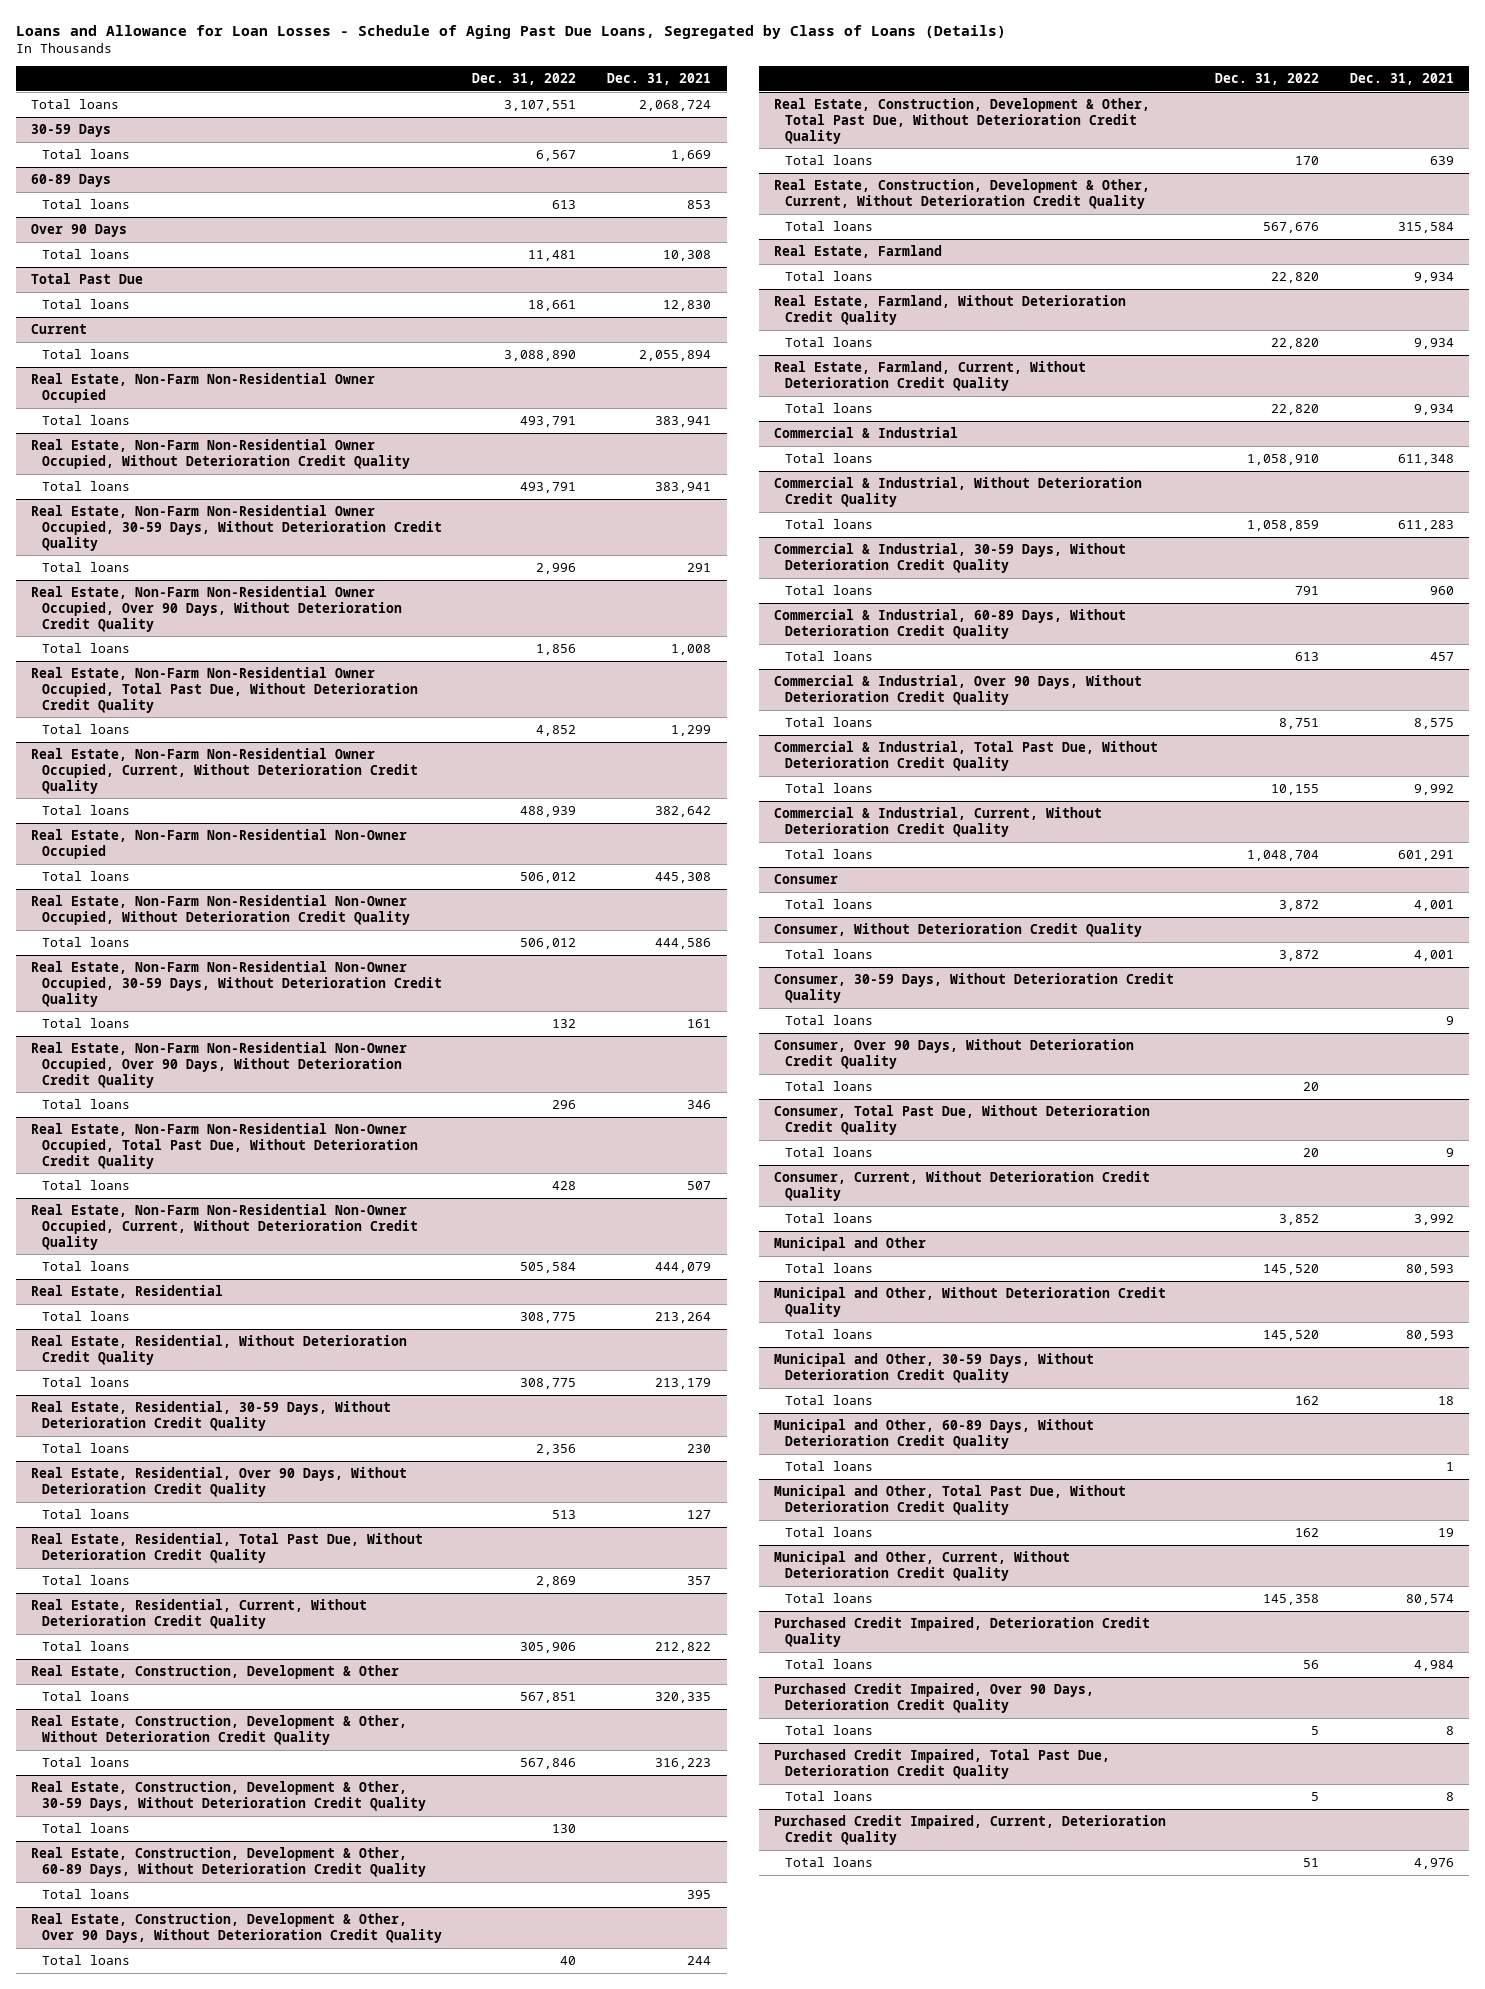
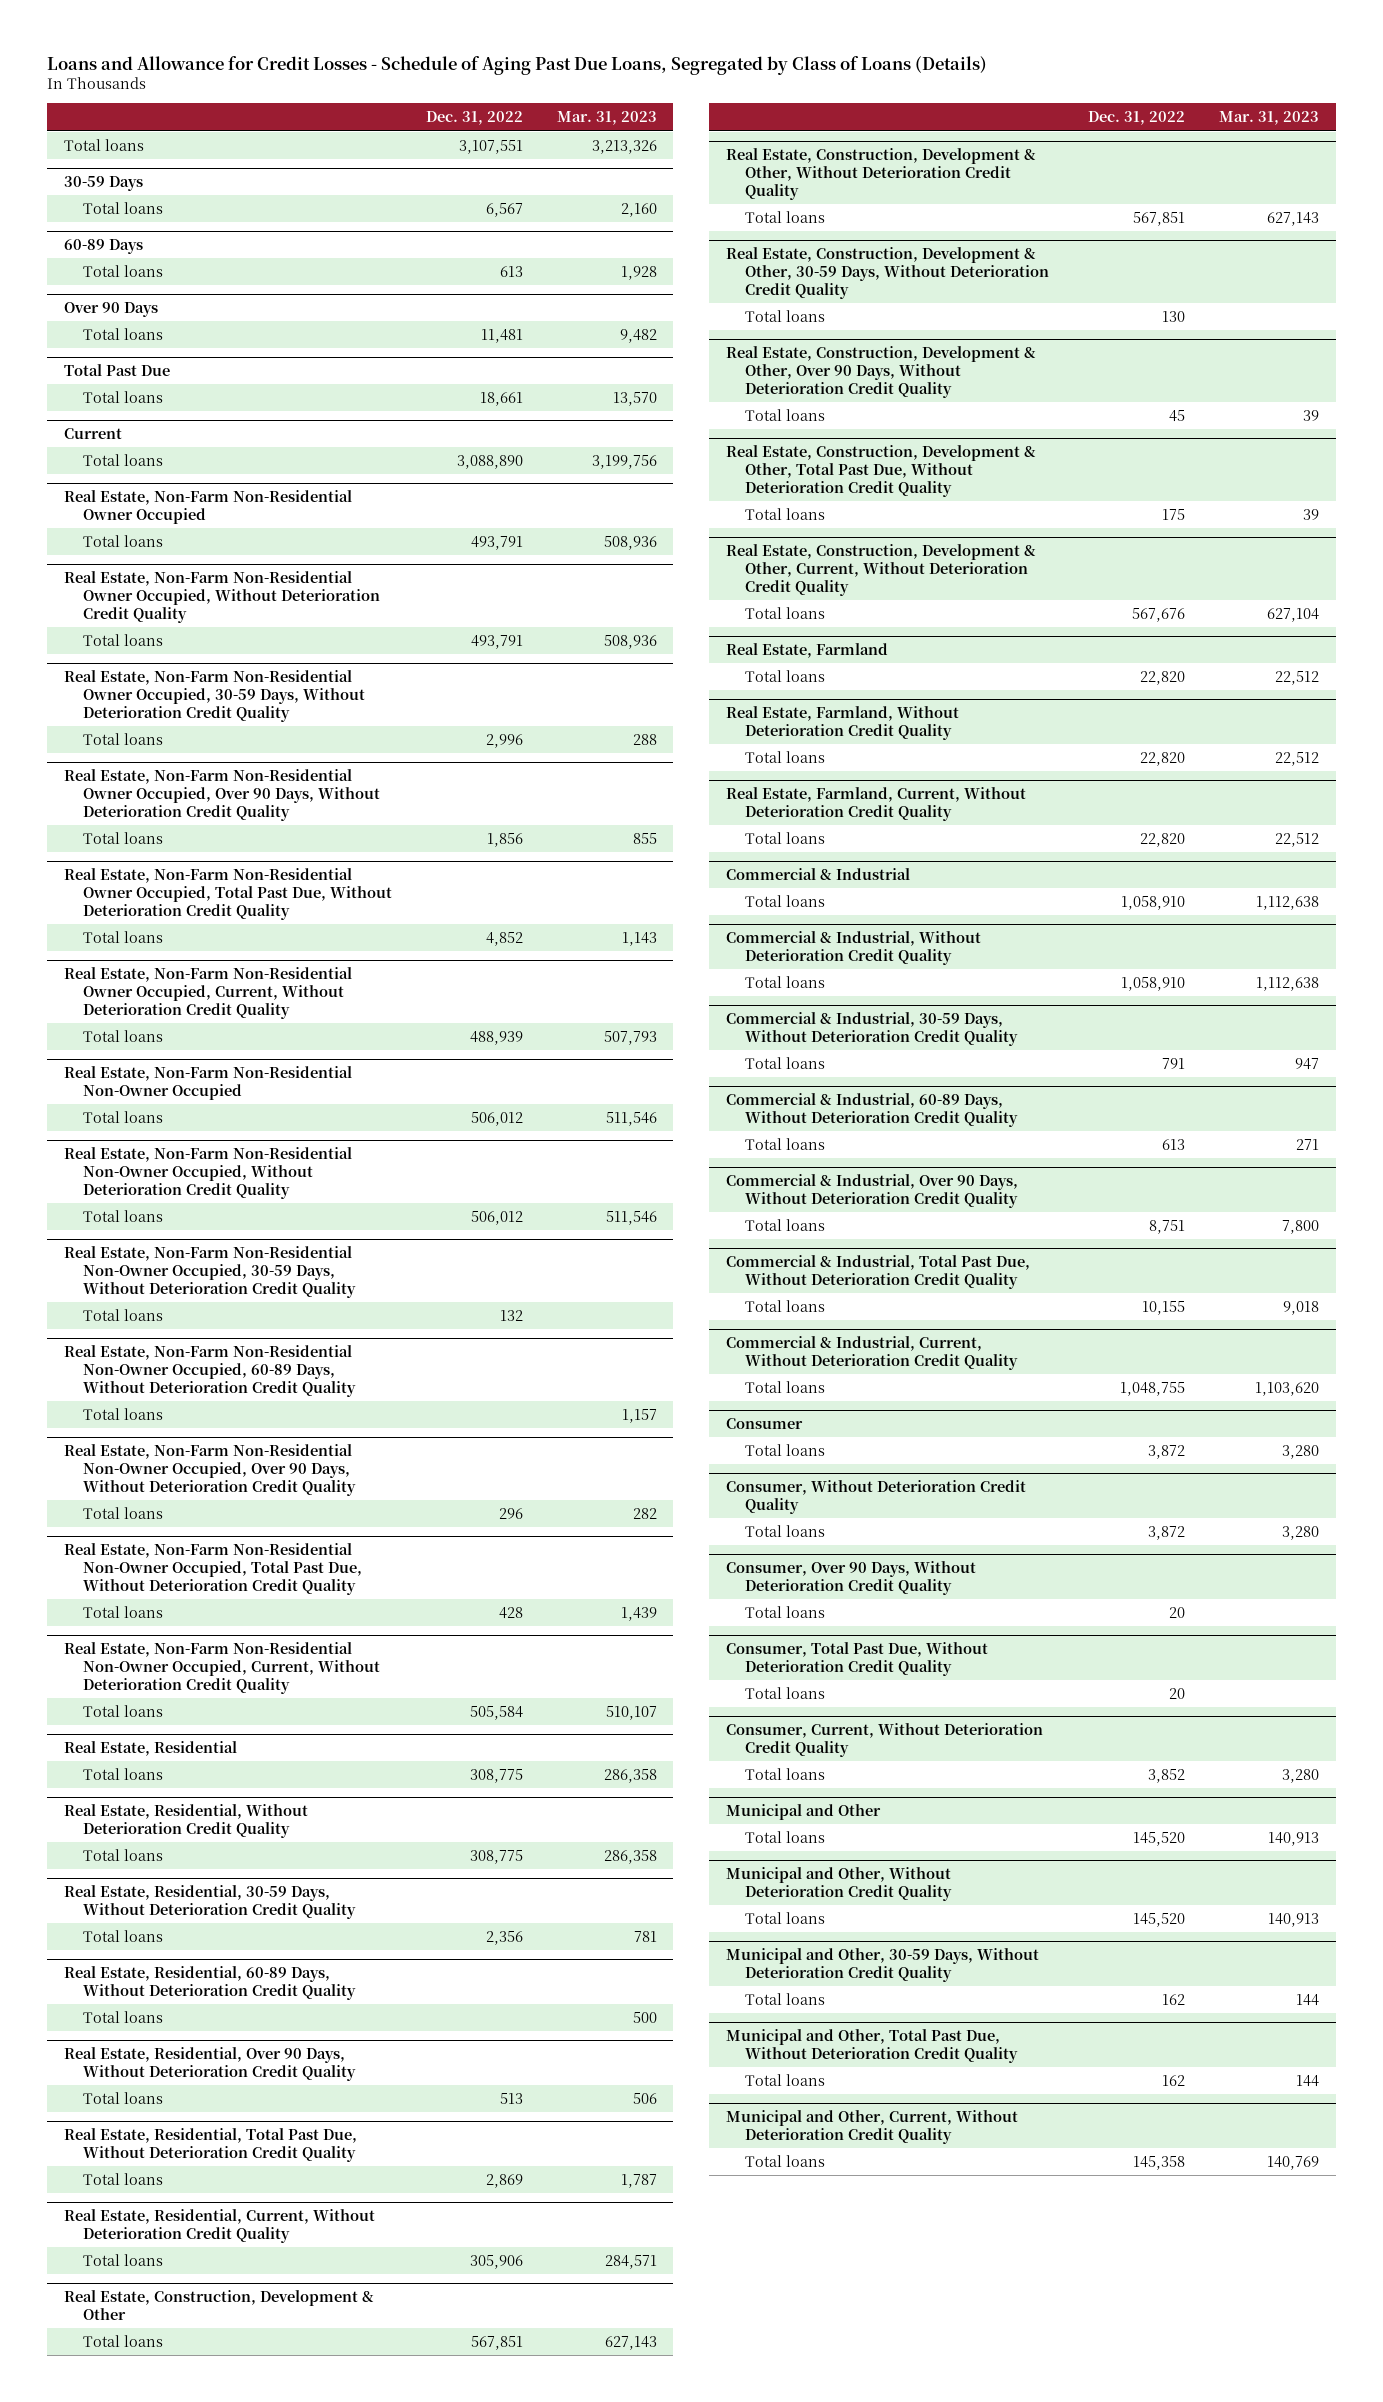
[15,24,1006,39] Loans and Allowance for Loan Losses - Schedule of Aging Past Due Loans, Segregated by Class of Loans (Details) -> [47,55,988,75] Loans and Allowance for Credit Losses - Schedule of Aging Past Due Loans, Segregated by Class of Loans (Details)
[607,72,712,85] Dec. 31, 2021 -> none
none -> [556,111,657,126] Mar. 31, 2023
none -> [64,1344,357,1398] Real Estate, Non-Farm Non-Residential Non-Owner Occupied, 60-89 Days, Without Deterioration Credit Quality
none -> [83,1407,164,1420] Total loans
none -> [64,1965,357,2001] Real Estate, Residential, 60-89 Days, Without Deterioration Credit Quality
none -> [83,2010,164,2023] Total loans
[520,1758,577,1770] 567,846 -> [1133,211,1186,226] 567,851
[31,1847,426,1877] Real Estate, Construction, Development & Other, 60-89 Days, Without Deterioration Credit Quality -> none
[41,1889,130,1900] Total loans -> none
[560,1956,577,1966] 40 -> [1169,409,1186,422] 45
[1295,156,1320,166] 170 -> [1162,508,1186,520] 175
[1247,520,1320,532] 1,058,859 -> [1121,976,1186,991] 1,058,910
[1247,850,1320,862] 1,048,704 -> [1120,1381,1186,1396] 1,048,755
[773,973,1174,1003] Consumer, 30-59 Days, Without Deterioration Credit Quality -> none
[784,1015,873,1026] Total loans -> none
[773,1419,1094,1449] Municipal and Other, 60-89 Days, Without Deterioration Credit Quality -> none
[784,1461,873,1472] Total loans -> none
[773,1617,1150,1647] Purchased Credit Impaired, Deterioration Credit Quality -> none
[784,1659,873,1670] Total loans -> none
[773,1683,1094,1713] Purchased Credit Impaired, Over 90 Days, Deterioration Credit Quality -> none
[784,1725,873,1736] Total loans -> none
[773,1749,1110,1779] Purchased Credit Impaired, Total Past Due, Deterioration Credit Quality -> none
[784,1791,873,1802] Total loans -> none
[773,1815,1166,1845] Purchased Credit Impaired, Current, Deterioration Credit Quality -> none
[784,1857,873,1868] Total loans -> none

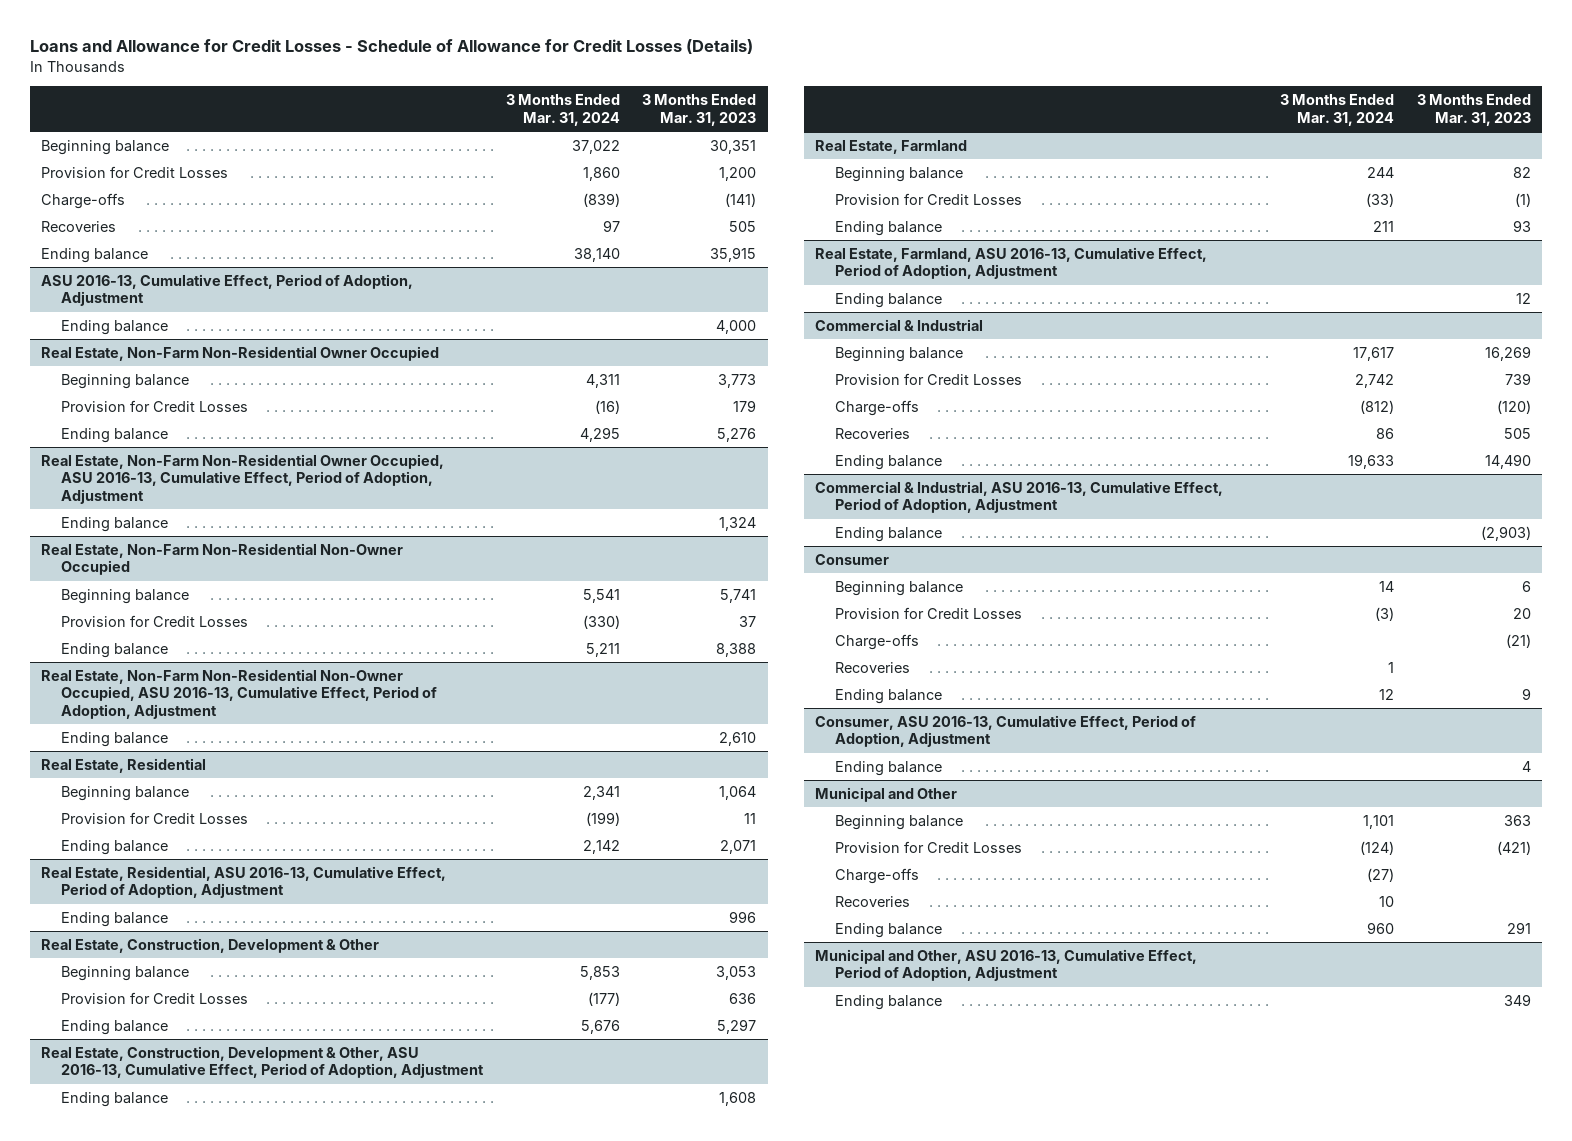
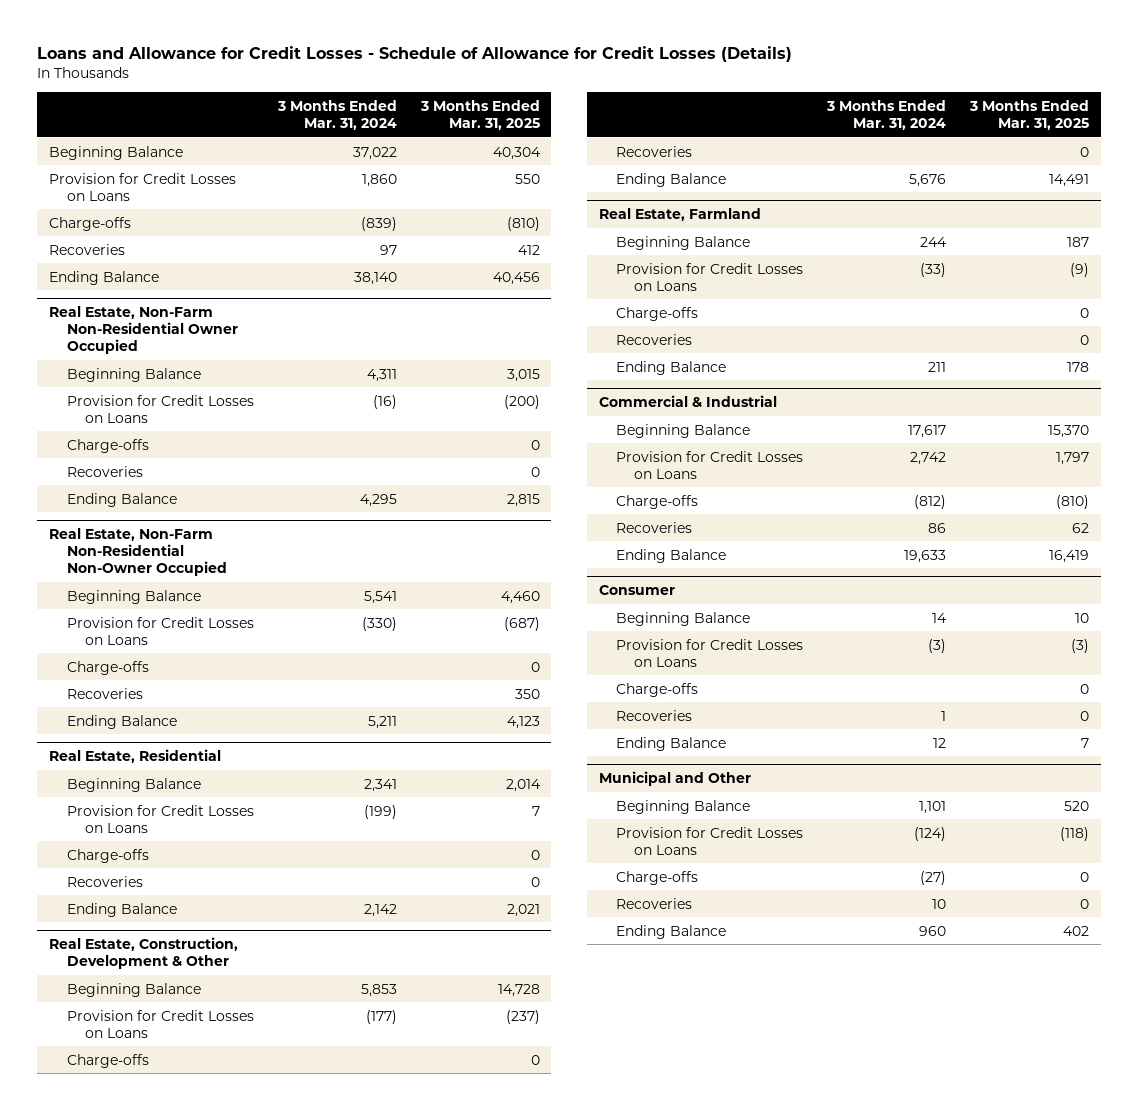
[642,94,757,126] 3 Months Ended Mar. 31, 2023 -> none
none -> [419,100,540,130] 3 Months Ended Mar. 31, 2025
[41,139,170,155] Beginning balance -> [49,145,184,160] Beginning Balance
[41,165,229,178] Provision for Credit Losses -> [49,172,237,201] Provision for Credit Losses on Loans
[41,273,414,307] ASU 2016-13, Cumulative Effect, Period of Adoption, Adjustment -> none
[60,319,168,335] Ending balance -> none
[41,247,149,263] Ending balance -> [49,270,160,285] Ending Balance
[41,453,445,504] Real Estate, Non-Farm Non-Residential Owner Occupied, ASU 2016-13, Cumulative Effect, Period of Adoption, Adjustment -> none
[60,516,168,532] Ending balance -> none
[60,373,189,389] Beginning balance -> [67,367,202,382] Beginning Balance
[60,399,248,412] Provision for Credit Losses -> [67,394,255,423] Provision for Credit Losses on Loans
none -> [67,438,150,453] Charge-offs
none -> [67,465,144,477] Recoveries
[60,427,168,443] Ending balance -> [67,492,178,507] Ending Balance
[41,668,437,719] Real Estate, Non-Farm Non-Residential Non-Owner Occupied, ASU 2016-13, Cumulative Effect, Period of Adoption, Adjustment -> none
[60,731,168,747] Ending balance -> none
[60,588,189,604] Beginning balance -> [67,589,202,604] Beginning Balance
[60,614,248,627] Provision for Credit Losses -> [67,616,255,645] Provision for Credit Losses on Loans
none -> [67,660,150,675] Charge-offs
none -> [67,687,144,699] Recoveries
[60,642,168,658] Ending balance -> [67,714,178,729] Ending Balance
[41,865,447,899] Real Estate, Residential, ASU 2016-13, Cumulative Effect, Period of Adoption, Adjustment -> none
[60,911,168,927] Ending balance -> none
[60,785,189,801] Beginning balance -> [67,777,202,792] Beginning Balance
[60,811,248,824] Provision for Credit Losses -> [67,804,255,833] Provision for Credit Losses on Loans
none -> [67,848,150,863] Charge-offs
none -> [67,875,144,887] Recoveries
[60,839,168,855] Ending balance -> [67,902,178,917] Ending Balance
[41,1045,484,1079] Real Estate, Construction, Development & Other, ASU 2016-13, Cumulative Effect, Period of Adoption, Adjustment -> none
[60,1091,168,1107] Ending balance -> none
[60,965,189,981] Beginning balance -> [67,982,202,997] Beginning Balance
[60,991,248,1004] Provision for Credit Losses -> [67,1009,255,1038] Provision for Credit Losses on Loans
none -> [67,1053,150,1068] Charge-offs
none -> [616,145,693,157] Recoveries
[60,1019,168,1035] Ending balance -> [616,172,727,187] Ending Balance
[815,246,1208,280] Real Estate, Farmland, ASU 2016-13, Cumulative Effect, Period of Adoption, Adjustment -> none
[835,292,943,308] Ending balance -> none
[835,166,964,182] Beginning balance -> [616,235,751,250] Beginning Balance
[835,192,1023,205] Provision for Credit Losses -> [616,262,804,291] Provision for Credit Losses on Loans
none -> [616,306,699,321] Charge-offs
none -> [616,333,693,345] Recoveries
[835,220,943,236] Ending balance -> [616,360,727,375] Ending Balance
[835,346,964,362] Beginning balance -> [616,423,751,438] Beginning Balance
[835,372,1023,385] Provision for Credit Losses -> [616,450,804,479] Provision for Credit Losses on Loans
[815,480,1224,514] Commercial & Industrial, ASU 2016-13, Cumulative Effect, Period of Adoption, Adjustment -> none
[835,526,943,542] Ending balance -> none
[835,454,943,470] Ending balance -> [616,548,727,563] Ending Balance
[835,580,964,596] Beginning balance -> [616,611,751,626] Beginning Balance
[835,606,1023,619] Provision for Credit Losses -> [616,638,804,667] Provision for Credit Losses on Loans
[815,714,1197,748] Consumer, ASU 2016-13, Cumulative Effect, Period of Adoption, Adjustment -> none
[835,760,943,776] Ending balance -> none
[835,688,943,704] Ending balance -> [616,736,727,751] Ending Balance
[835,814,964,830] Beginning balance -> [616,799,751,814] Beginning Balance
[835,840,1023,853] Provision for Credit Losses -> [616,826,804,855] Provision for Credit Losses on Loans
[815,948,1198,982] Municipal and Other, ASU 2016-13, Cumulative Effect, Period of Adoption, Adjustment -> none
[835,994,943,1010] Ending balance -> none
[835,922,943,938] Ending balance -> [616,924,727,939] Ending Balance

